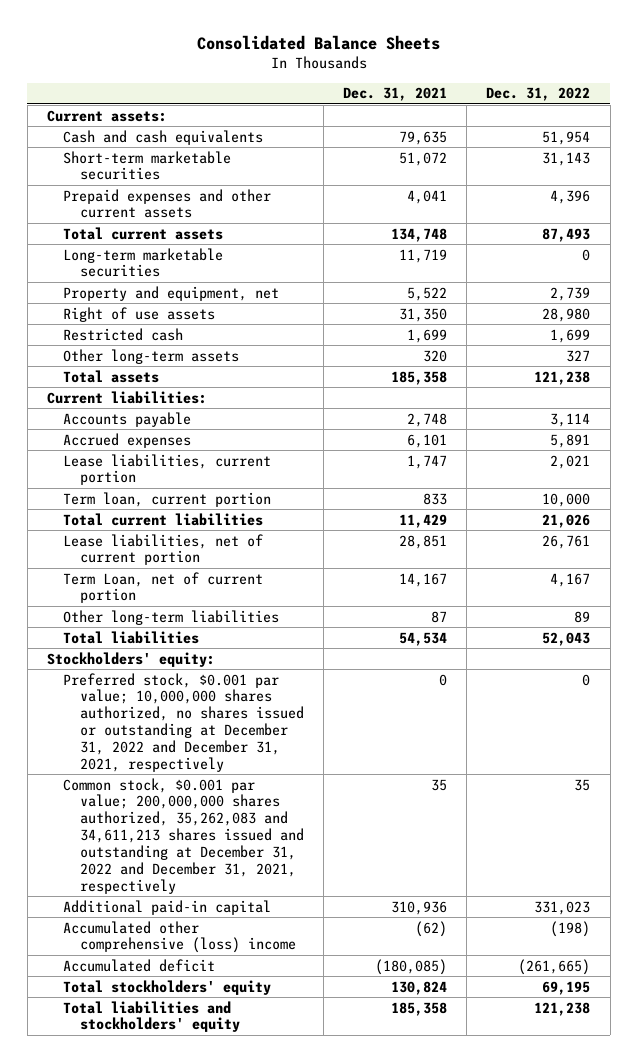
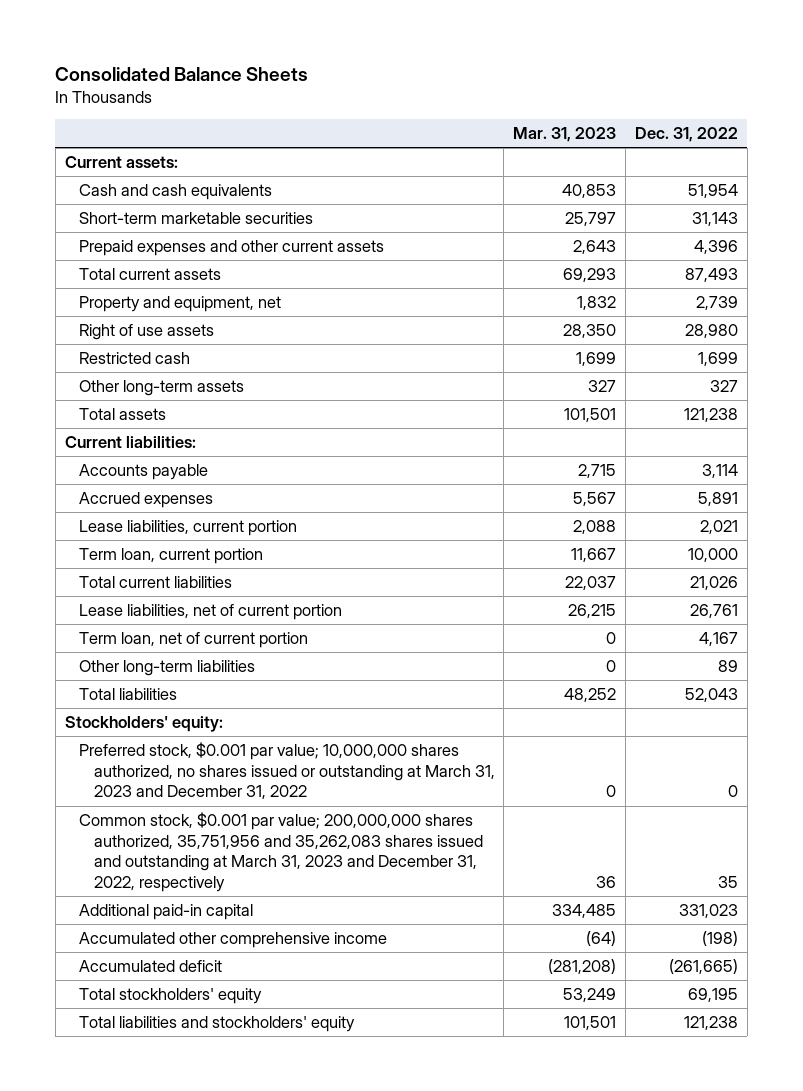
[343,87,448,102] Dec. 31, 2021 -> none
none -> [513,127,617,143] Mar. 31, 2023
[63,247,224,278] Long-term marketable securities -> none
[63,571,264,604] Term Loan, net of current portion -> [79,632,309,649] Term loan, net of current portion
[63,672,305,772] Preferred stock, $0.001 par value; 10,000,000 shares authorized, no shares issued or outstanding at December 31, 2022 and December 31, 2021, respectively -> [79,742,495,800] Preferred stock, $0.001 par value; 10,000,000 shares authorized, no shares issued or outstanding at March 31, 2023 and December 31, 2022
[63,777,305,894] Common stock, $0.001 par value; 200,000,000 shares authorized, 35,262,083 and 34,611,213 shares issued and outstanding at December 31, 2022 and December 31, 2021, respectively -> [79,812,483,892] Common stock, $0.001 par value; 200,000,000 shares authorized, 35,751,956 and 35,262,083 shares issued and outstanding at March 31, 2023 and December 31, 2022, respectively
[63,920,297,954] Accumulated other comprehensive (loss) income -> [79,932,388,949] Accumulated other comprehensive income

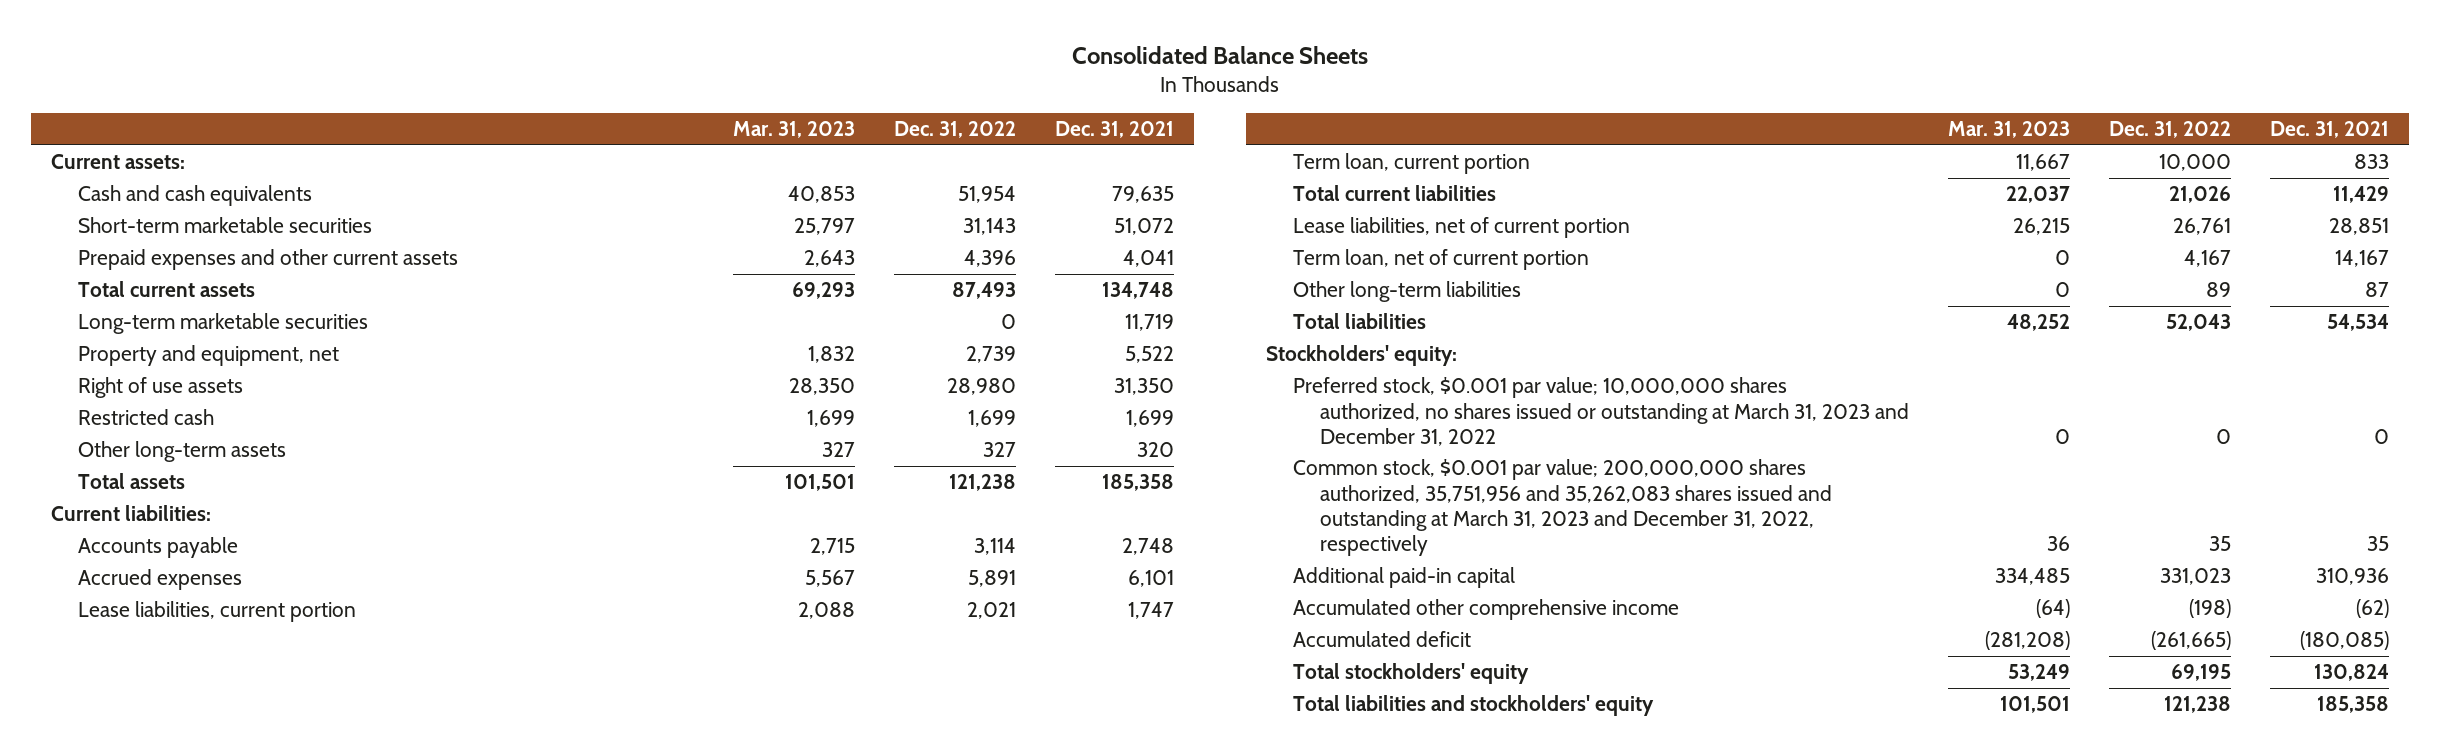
none -> [1055,121,1175,139] Dec. 31, 2021
none -> [77,313,368,335] Long-term marketable securities

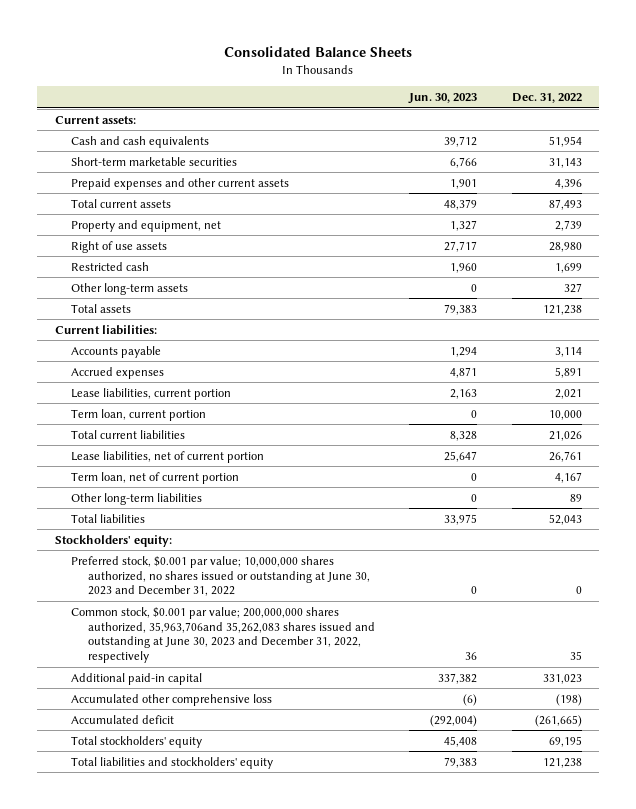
[732,121,855,139] Mar. 31, 2023 -> none
[1055,121,1175,139] Dec. 31, 2021 -> none
none -> [408,93,478,105] Jun. 30, 2023
[77,313,368,335] Long-term marketable securities -> none
[1292,377,1909,446] Preferred stock, $0.001 par value; 10,000,000 shares authorized, no shares issued or outstanding at March 31, 2023 and December 31, 2022 -> [71,555,370,597] Preferred stock, $0.001 par value; 10,000,000 shares authorized, no shares issued or outstanding at June 30, 2023 and December 31, 2022
[1292,459,1832,557] Common stock, $0.001 par value; 200,000,000 shares authorized, 35,751,956 and 35,262,083 shares issued and outstanding at March 31, 2023 and December 31, 2022, respectively -> [71,606,375,663] Common stock, $0.001 par value; 200,000,000 shares authorized, 35,963,706and 35,262,083 shares issued and outstanding at June 30, 2023 and December 31, 2022, respectively
[1292,599,1679,621] Accumulated other comprehensive income -> [71,693,273,706] Accumulated other comprehensive loss

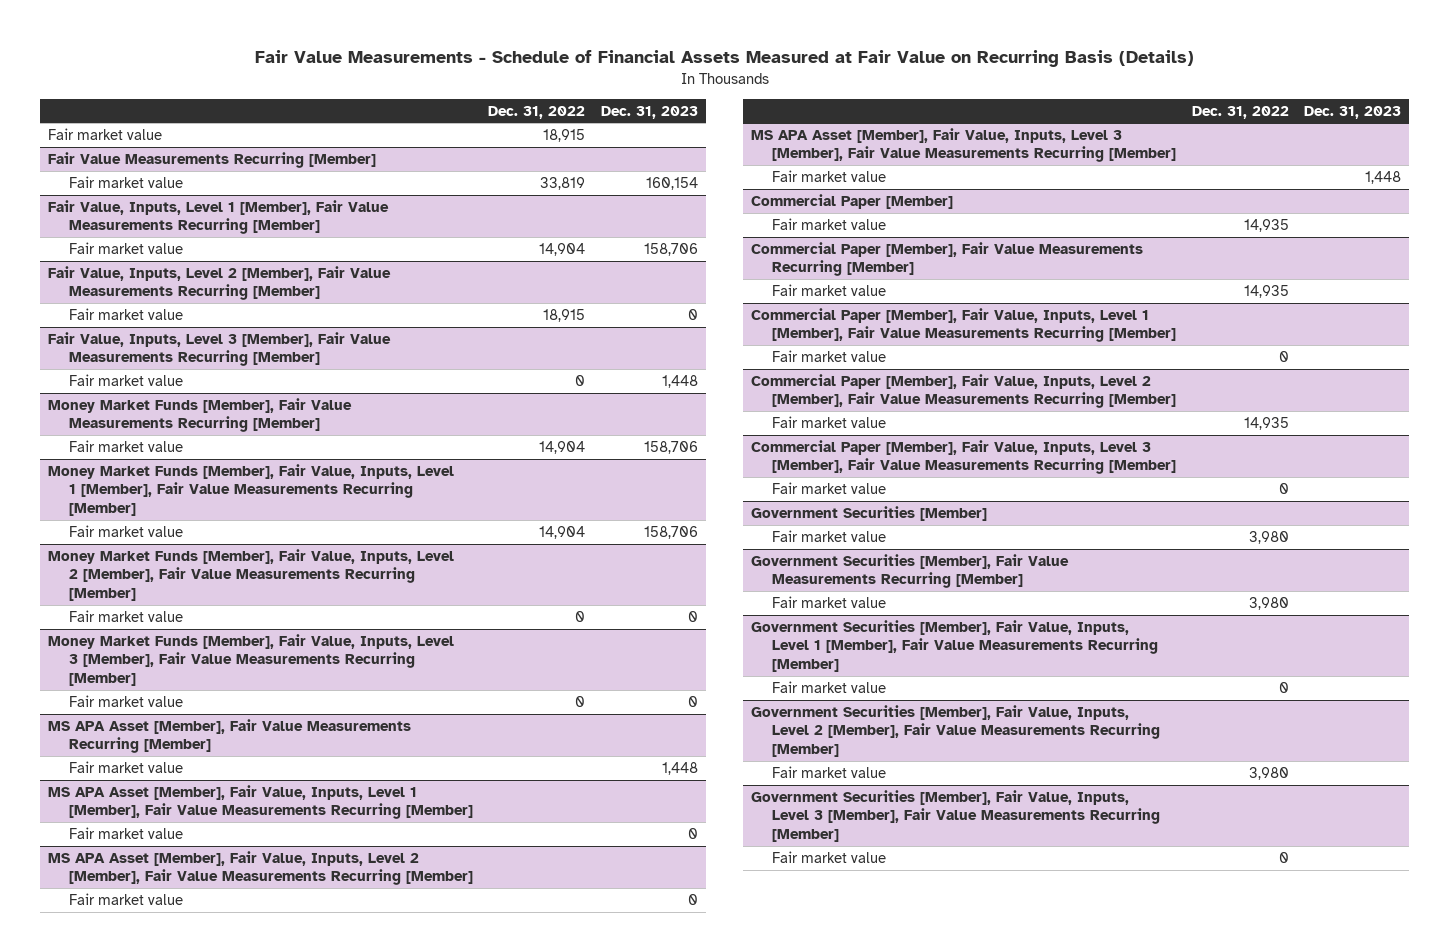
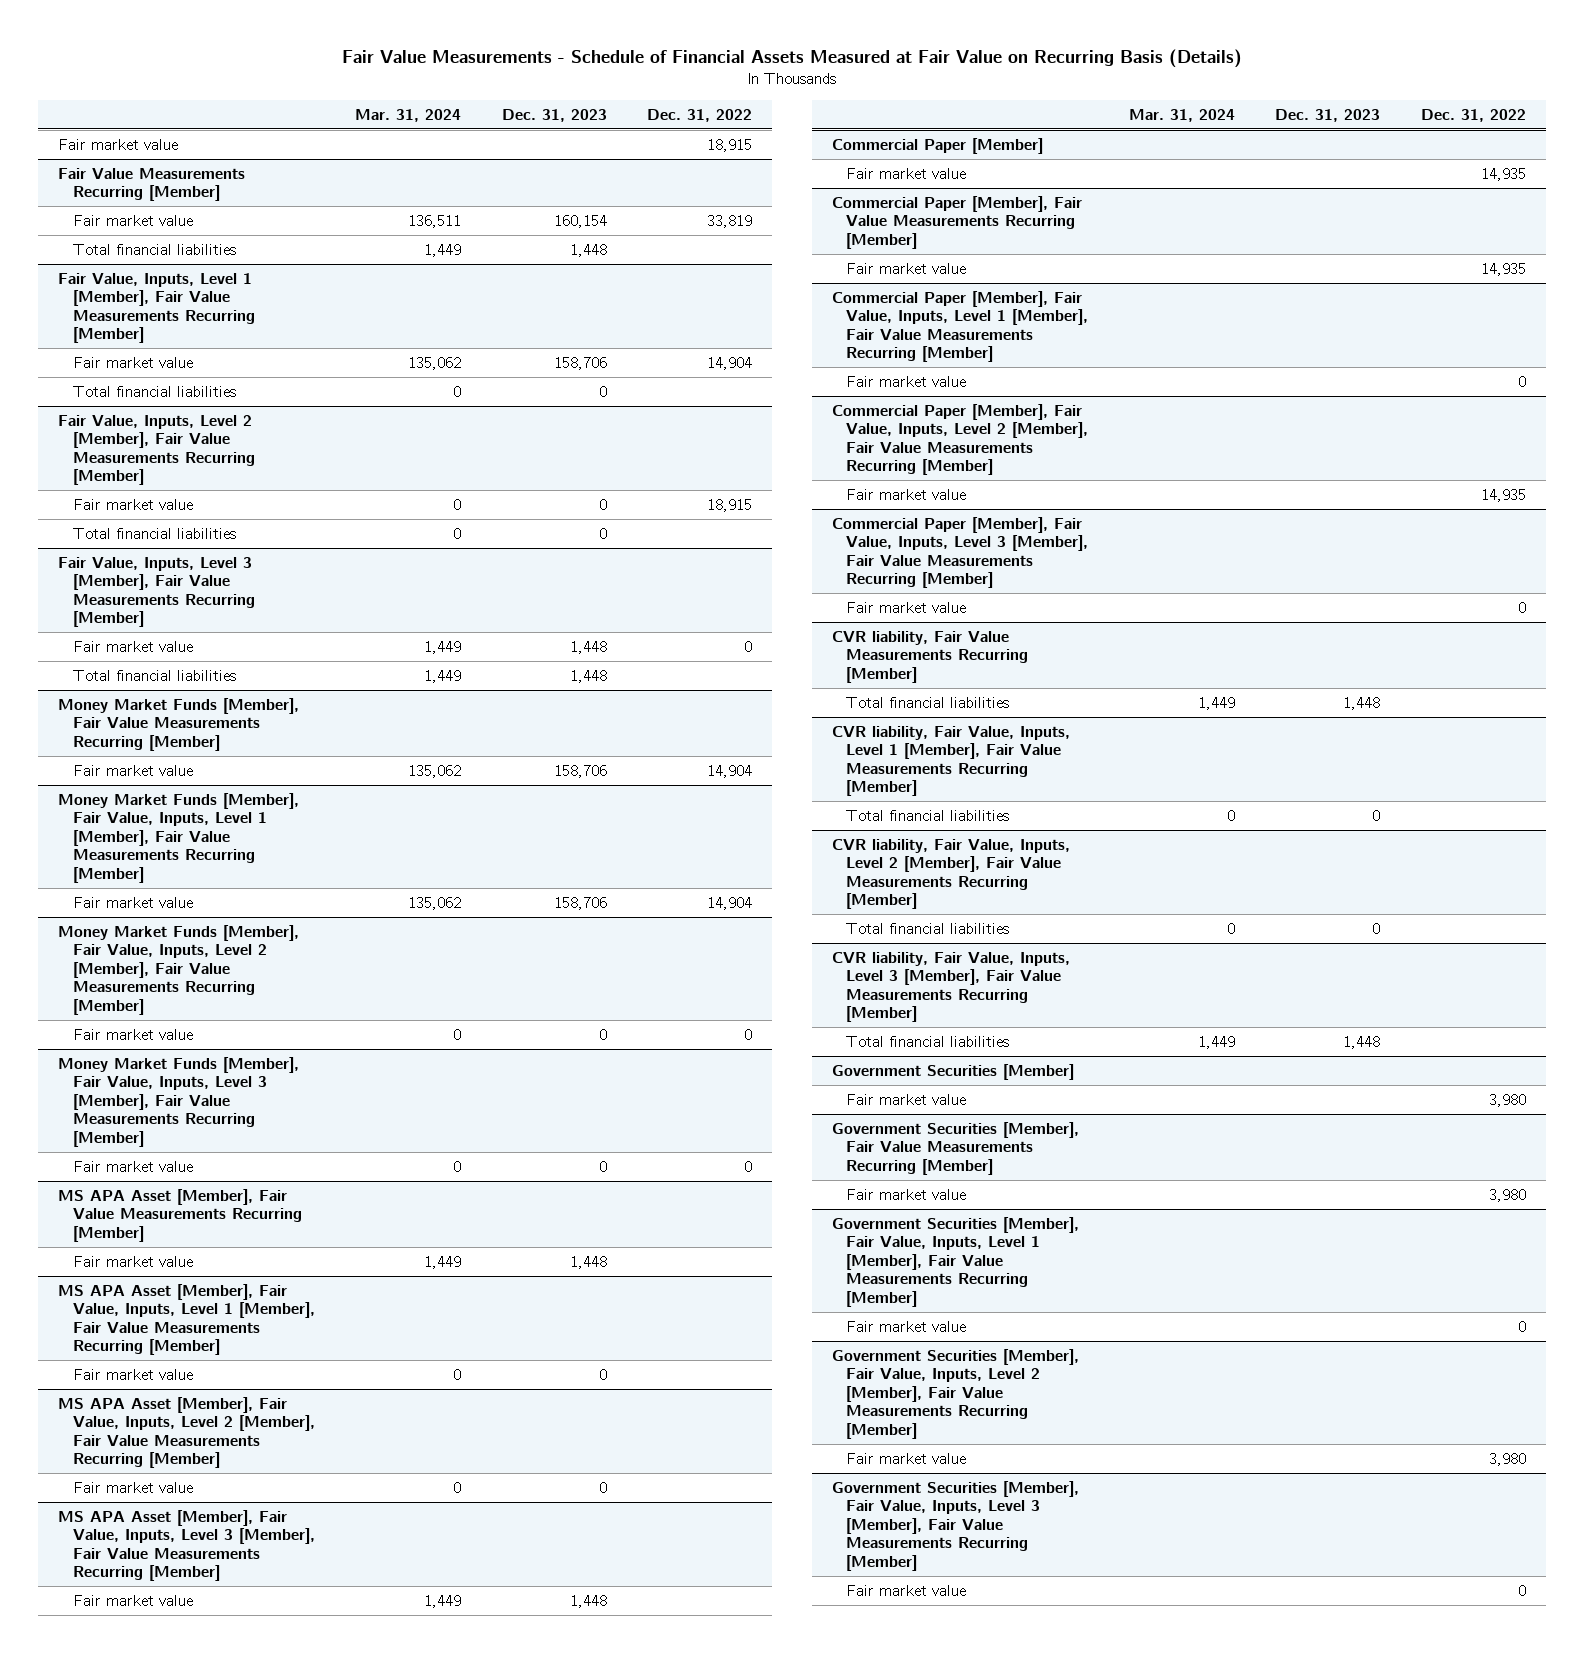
none -> [355,108,462,122] Mar. 31, 2024
none -> [72,243,236,255] Total financial liabilities
none -> [72,385,236,397] Total financial liabilities
none -> [72,527,236,539] Total financial liabilities
none -> [72,669,236,681] Total financial liabilities
none -> [832,630,1029,683] CVR liability, Fair Value Measurements Recurring [Member]
none -> [846,696,1010,708] Total financial liabilities
none -> [832,725,1071,797] CVR liability, Fair Value, Inputs, Level 1 [Member], Fair Value Measurements Recurring [Member]
none -> [846,809,1010,821] Total financial liabilities
none -> [832,838,1071,910] CVR liability, Fair Value, Inputs, Level 2 [Member], Fair Value Measurements Recurring [Member]
none -> [846,922,1010,934] Total financial liabilities
none -> [832,951,1071,1023] CVR liability, Fair Value, Inputs, Level 3 [Member], Fair Value Measurements Recurring [Member]
none -> [846,1035,1010,1047] Total financial liabilities

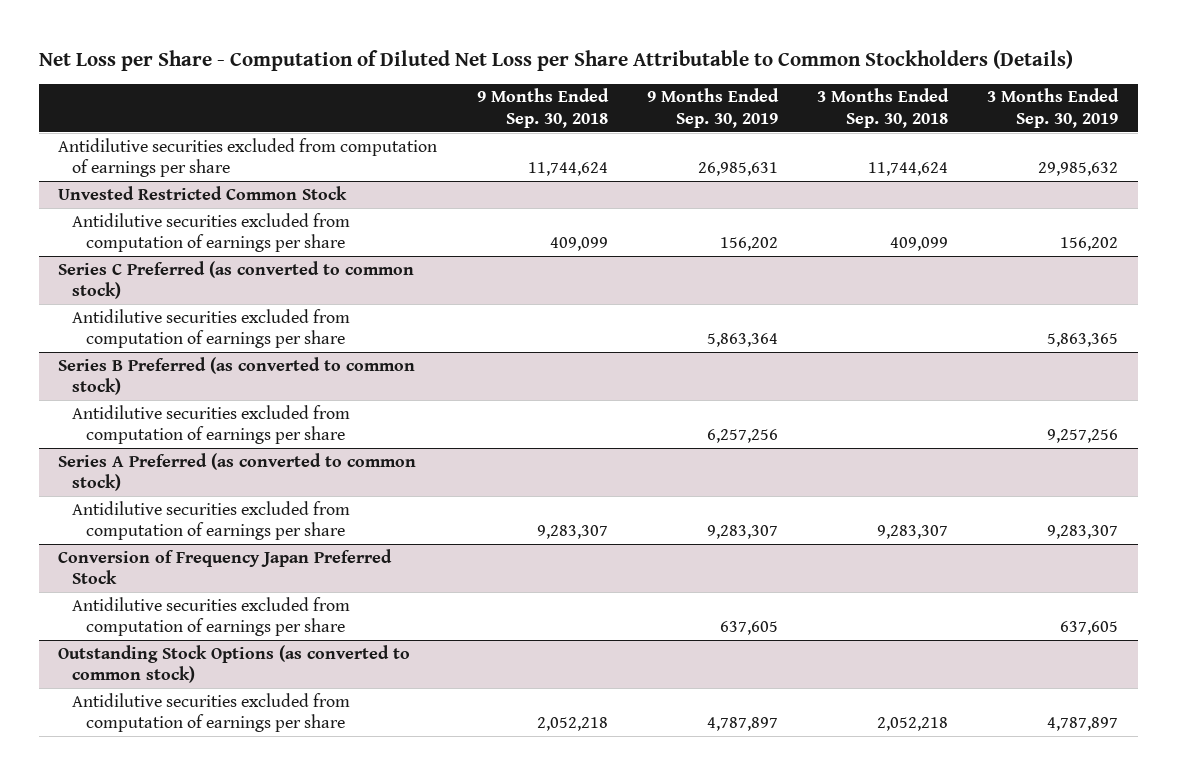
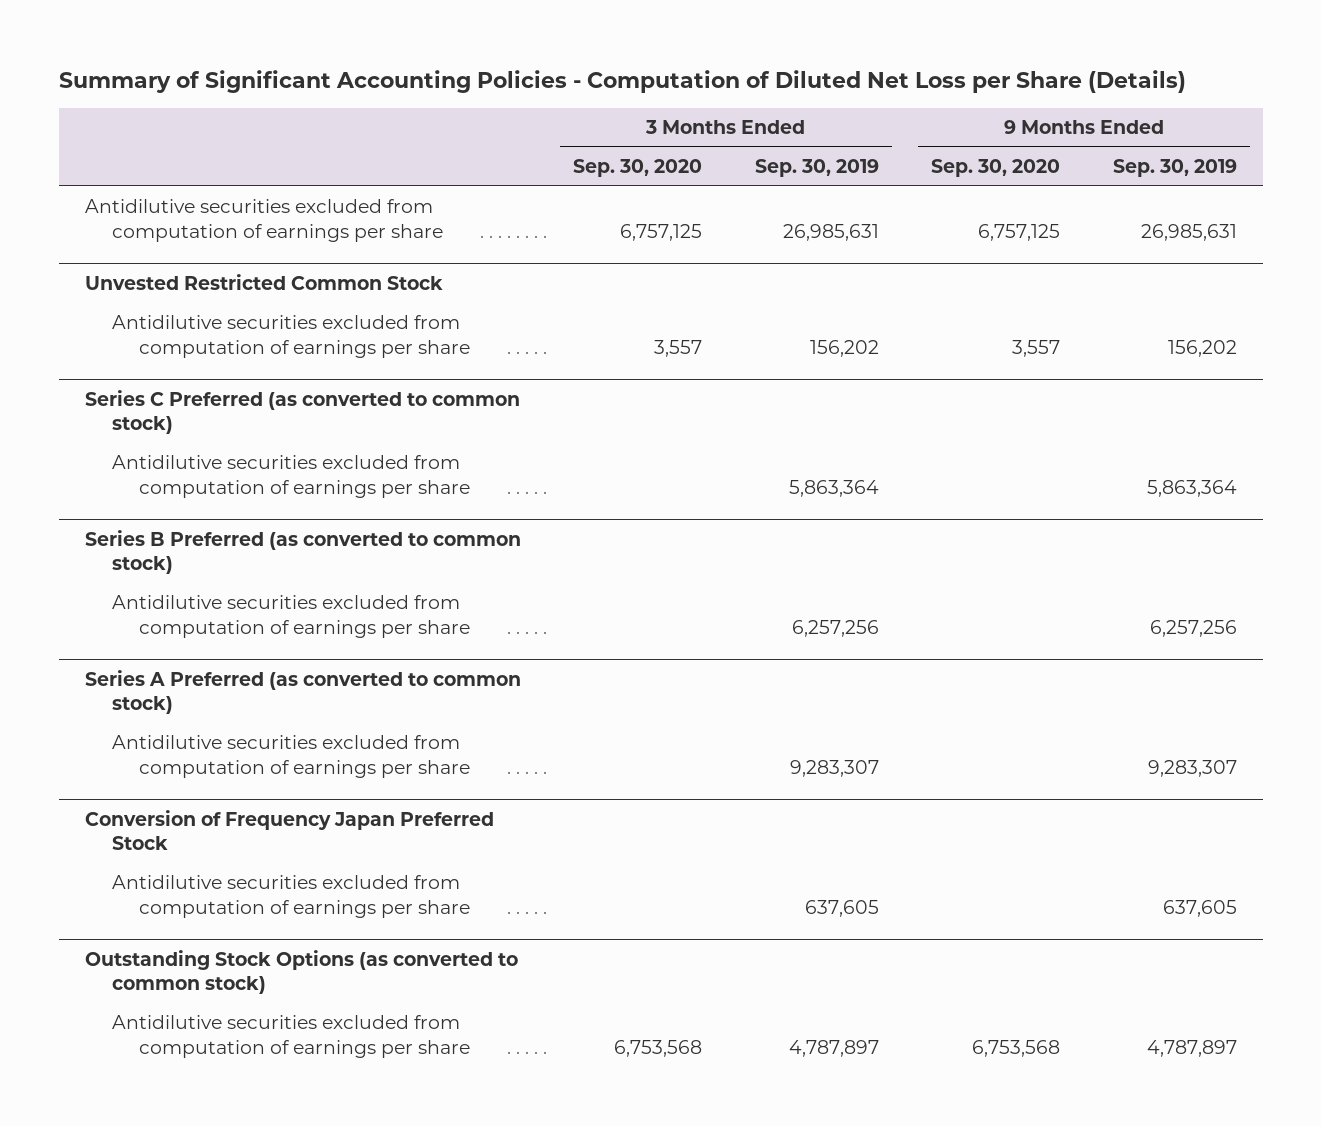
[38,50,1073,72] Net Loss per Share - Computation of Diluted Net Loss per Share Attributable to Common Stockholders (Details) -> [58,70,1186,94] Summary of Significant Accounting Policies - Computation of Diluted Net Loss per Share (Details)
[476,88,609,128] 9 Months Ended Sep. 30, 2018 -> none
[817,88,950,128] 3 Months Ended Sep. 30, 2018 -> none
none -> [573,159,703,178] Sep. 30, 2020
none -> [931,159,1061,178] Sep. 30, 2020
[1038,162,1119,177] 29,985,632 -> [782,224,879,242] 26,985,631
[1047,333,1119,348] 5,863,365 -> [788,480,879,498] 5,863,364
[1047,429,1119,444] 9,257,256 -> [791,620,879,638] 6,257,256

